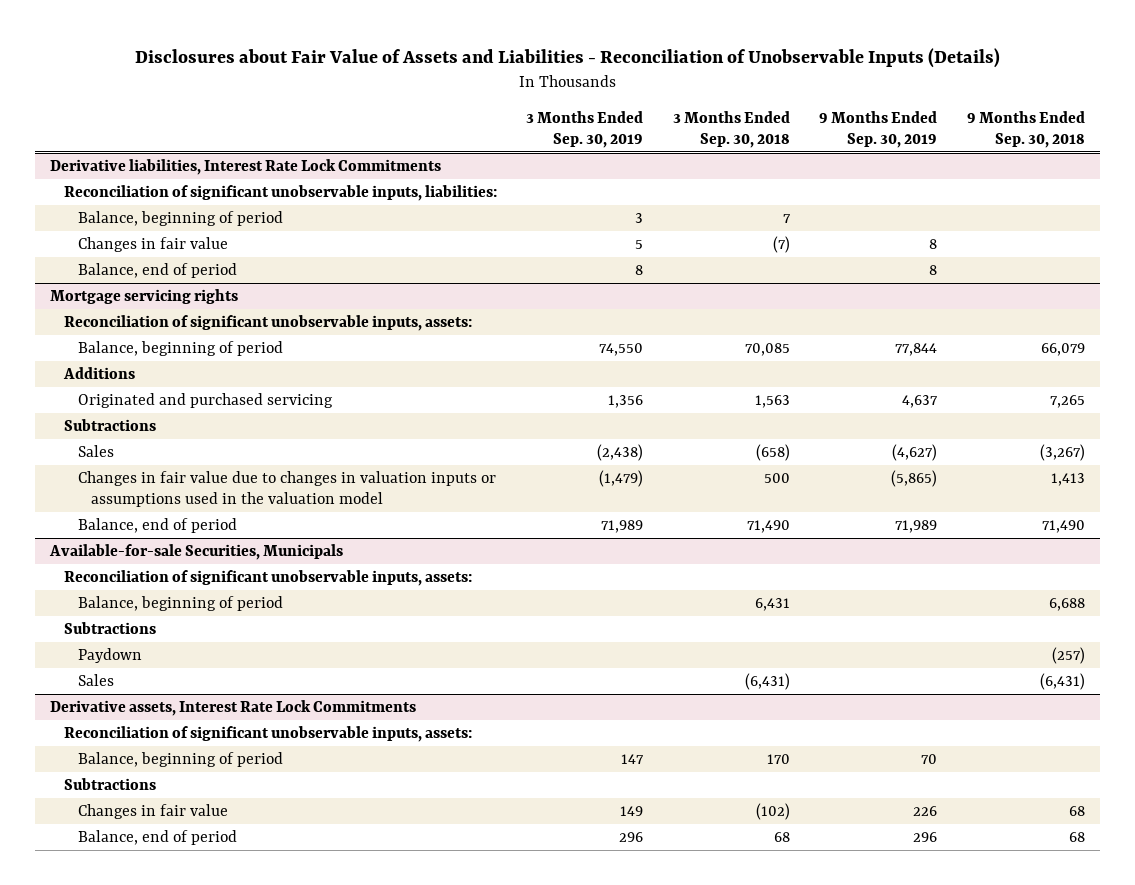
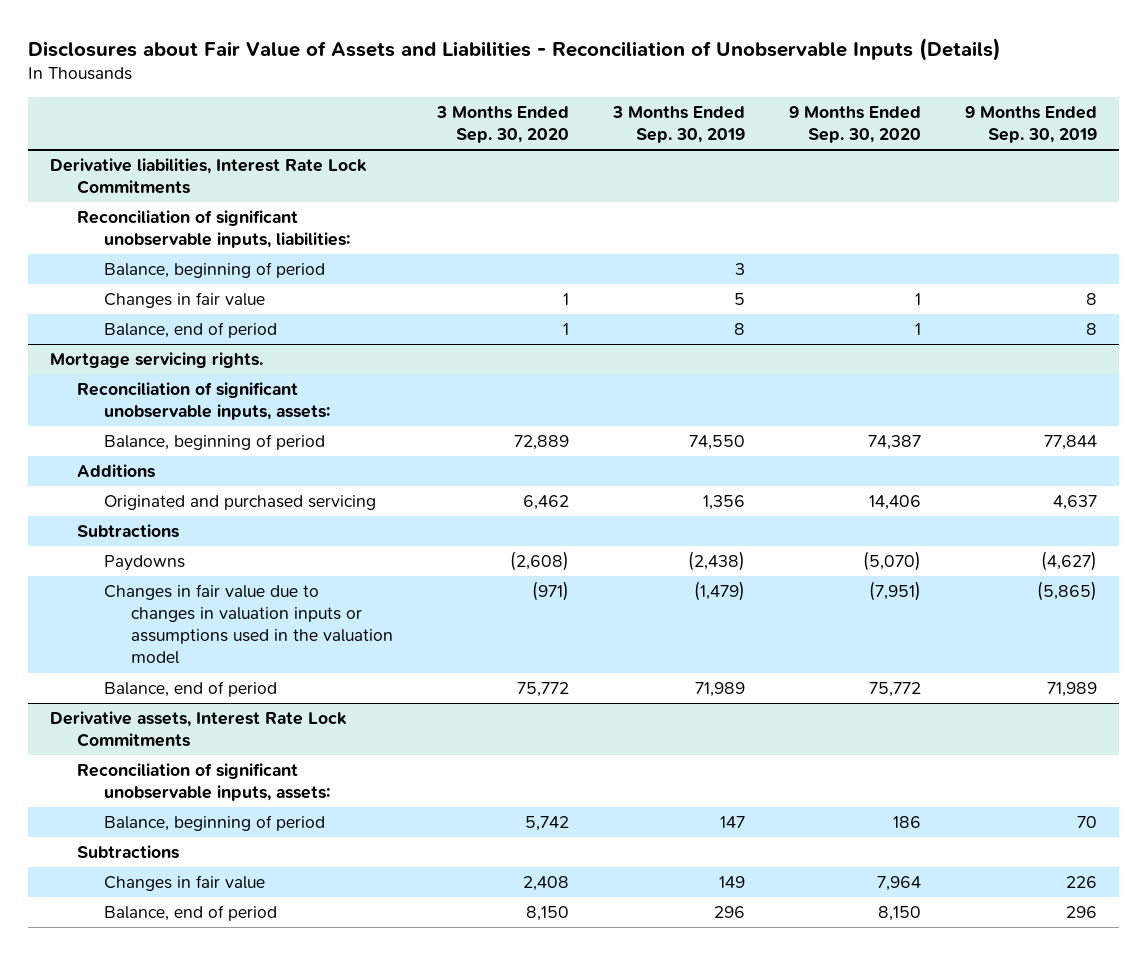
[672,111,790,148] 3 Months Ended Sep. 30, 2018 -> none
[967,111,1086,148] 9 Months Ended Sep. 30, 2018 -> none
none -> [435,106,569,144] 3 Months Ended Sep. 30, 2020
none -> [788,106,921,144] 9 Months Ended Sep. 30, 2020
[49,289,238,305] Mortgage servicing rights -> [50,352,264,369] Mortgage servicing rights.
[77,445,114,458] Sales -> [103,555,185,572] Paydowns
[48,544,343,561] Available-for-sale Securities, Municipals -> none
[63,570,472,587] Reconciliation of significant unobservable inputs, assets: -> none
[77,596,283,612] Balance, beginning of period -> none
[63,622,156,635] Subtractions -> none
[77,648,142,664] Paydown -> none
[77,674,114,687] Sales -> none

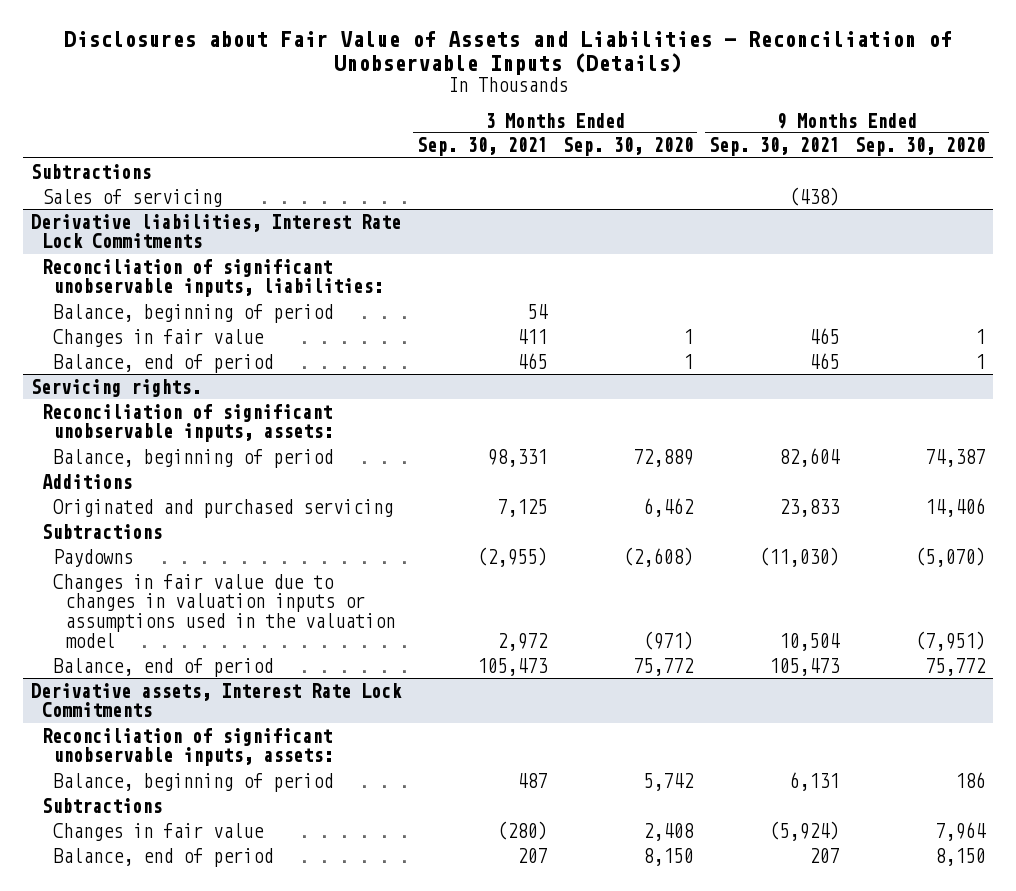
[611,106,745,144] 3 Months Ended Sep. 30, 2019 -> none
[964,106,1097,144] 9 Months Ended Sep. 30, 2019 -> none
none -> [416,137,547,157] Sep. 30, 2021
none -> [708,137,839,157] Sep. 30, 2021
none -> [30,163,151,179] Subtractions
none -> [42,188,223,207] Sales of servicing
[50,352,264,369] Mortgage servicing rights. -> [30,378,201,397] Servicing rights.

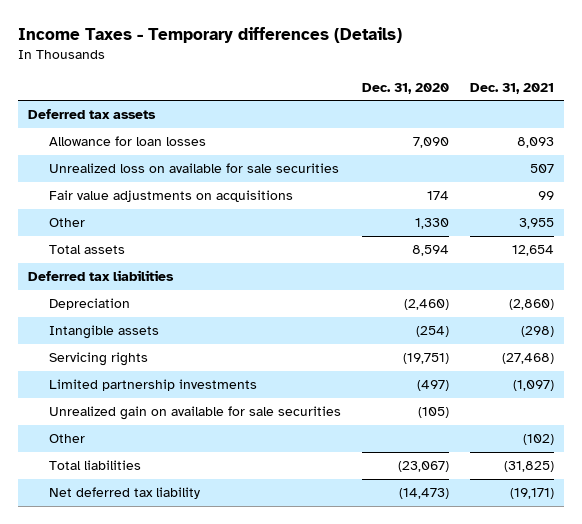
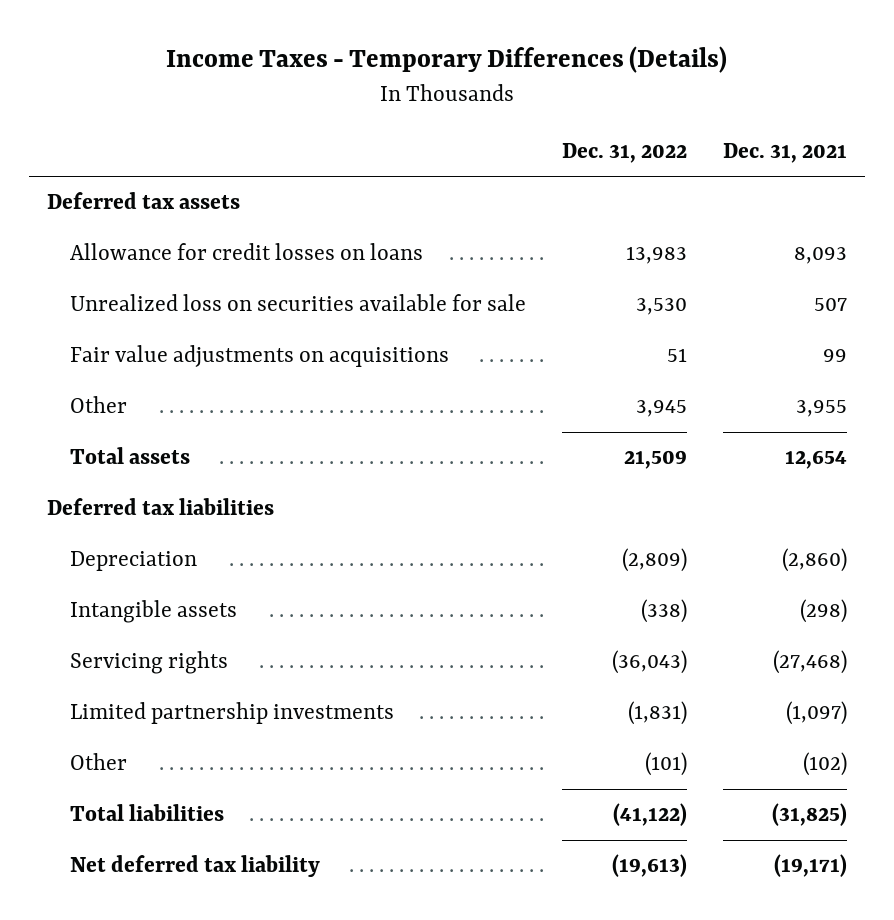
[17,26,402,43] Income Taxes - Temporary differences (Details) -> [166,46,728,74] Income Taxes - Temporary Differences (Details)
[362,82,450,94] Dec. 31, 2020 -> none
none -> [562,142,688,163] Dec. 31, 2022
[49,136,207,147] Allowance for loan losses -> [70,243,424,261] Allowance for credit losses on loans
[49,163,340,174] Unrealized loss on available for sale securities -> [70,294,527,312] Unrealized loss on securities available for sale
[49,406,342,421] Unrealized gain on available for sale securities -> none

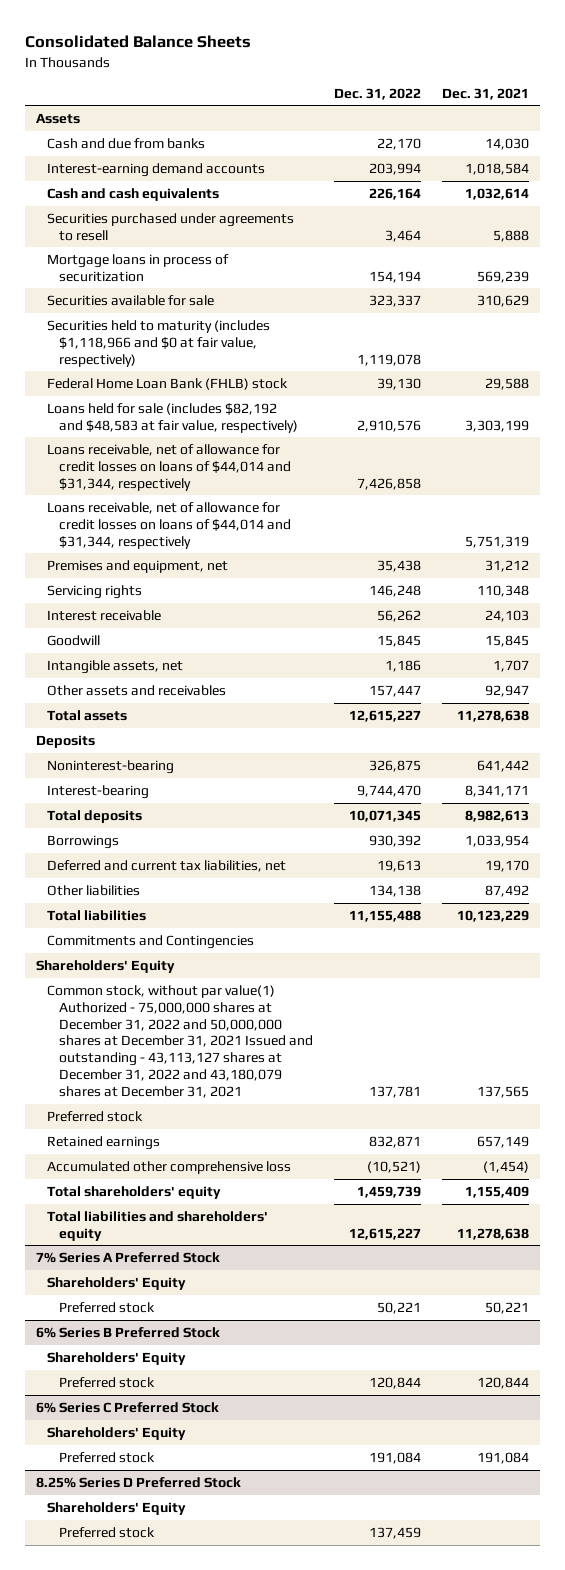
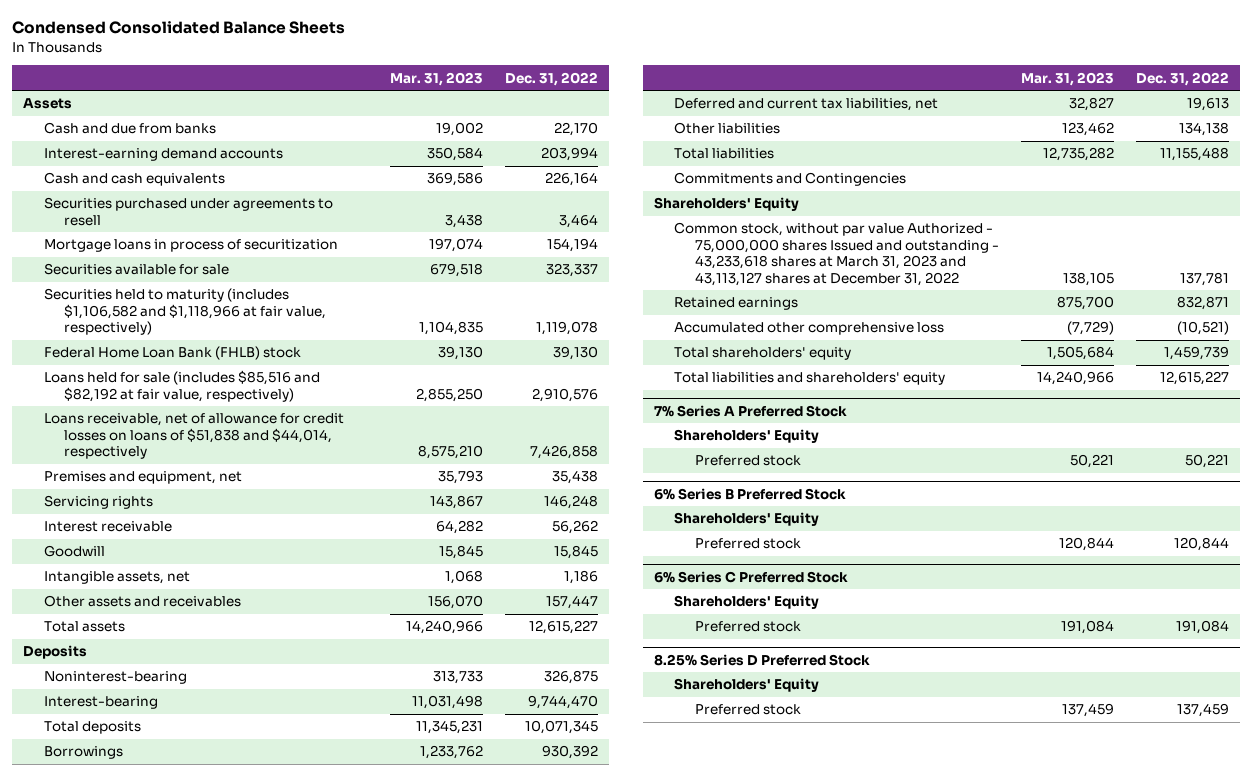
[25,35,252,49] Consolidated Balance Sheets -> [12,21,346,35] Condensed Consolidated Balance Sheets
[442,87,530,100] Dec. 31, 2021 -> none
none -> [390,71,484,86] Mar. 31, 2023
[47,319,271,367] Securities held to maturity (includes $1,118,966 and $0 at fair value, respectively) -> [43,288,327,336] Securities held to maturity (includes $1,106,582 and $1,118,966 at fair value, respectively)
[47,501,292,549] Loans receivable, net of allowance for credit losses on loans of $44,014 and $31,344, respectively -> none
[47,402,299,433] Loans held for sale (includes $82,192 and $48,583 at fair value, respectively) -> [43,370,320,402] Loans held for sale (includes $85,516 and $82,192 at fair value, respectively)
[47,443,292,491] Loans receivable, net of allowance for credit losses on loans of $44,014 and $31,344, respectively -> [43,413,344,460] Loans receivable, net of allowance for credit losses on loans of $51,838 and $44,014, respectively
[47,1110,144,1122] Preferred stock -> none
[47,984,314,1098] Common stock, without par value(1) Authorized - 75,000,000 shares at December 31, 2022 and 50,000,000 shares at December 31, 2021 Issued and outstanding - 43,113,127 shares at December 31, 2022 and 43,180,079 shares at December 31, 2021 -> [674,222,999,286] Common stock, without par value Authorized - 75,000,000 shares Issued and outstanding - 43,233,618 shares at March 31, 2023 and 43,113,127 shares at December 31, 2022

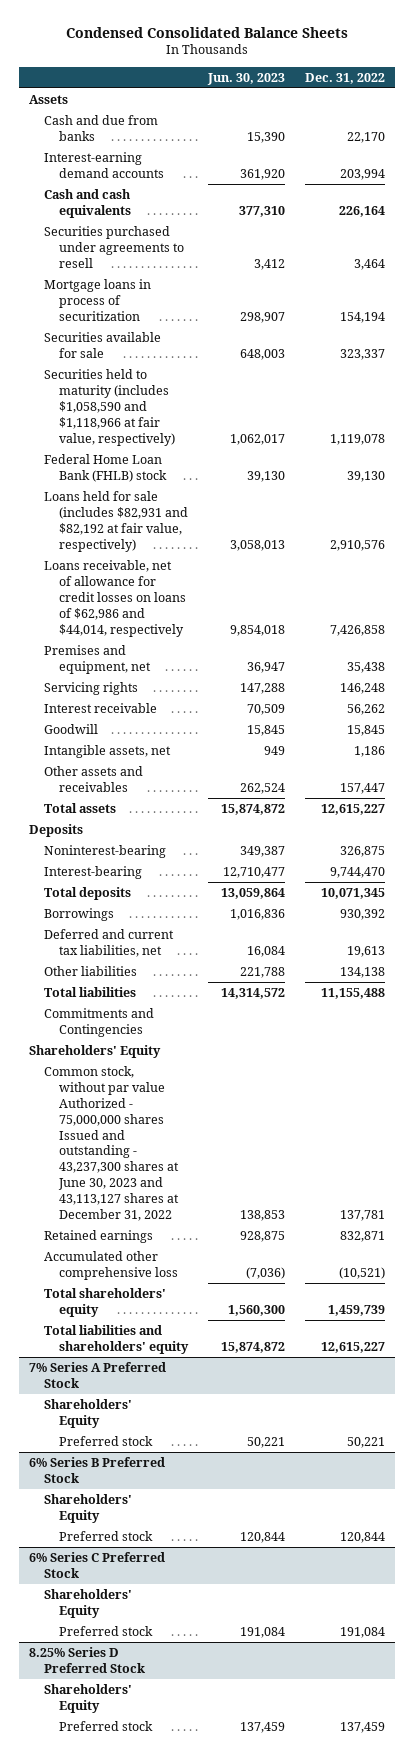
[390,71,484,86] Mar. 31, 2023 -> none
none -> [207,72,286,85] Jun. 30, 2023
[43,288,327,336] Securities held to maturity (includes $1,106,582 and $1,118,966 at fair value, respectively) -> [43,369,176,446] Securities held to maturity (includes $1,058,590 and $1,118,966 at fair value, respectively)
[43,370,320,402] Loans held for sale (includes $85,516 and $82,192 at fair value, respectively) -> [43,491,189,552] Loans held for sale (includes $82,931 and $82,192 at fair value, respectively)
[43,413,344,460] Loans receivable, net of allowance for credit losses on loans of $51,838 and $44,014, respectively -> [43,560,187,637] Loans receivable, net of allowance for credit losses on loans of $62,986 and $44,014, respectively
[674,222,999,286] Common stock, without par value Authorized - 75,000,000 shares Issued and outstanding - 43,233,618 shares at March 31, 2023 and 43,113,127 shares at December 31, 2022 -> [43,1066,180,1222] Common stock, without par value Authorized - 75,000,000 shares Issued and outstanding - 43,237,300 shares at June 30, 2023 and 43,113,127 shares at December 31, 2022

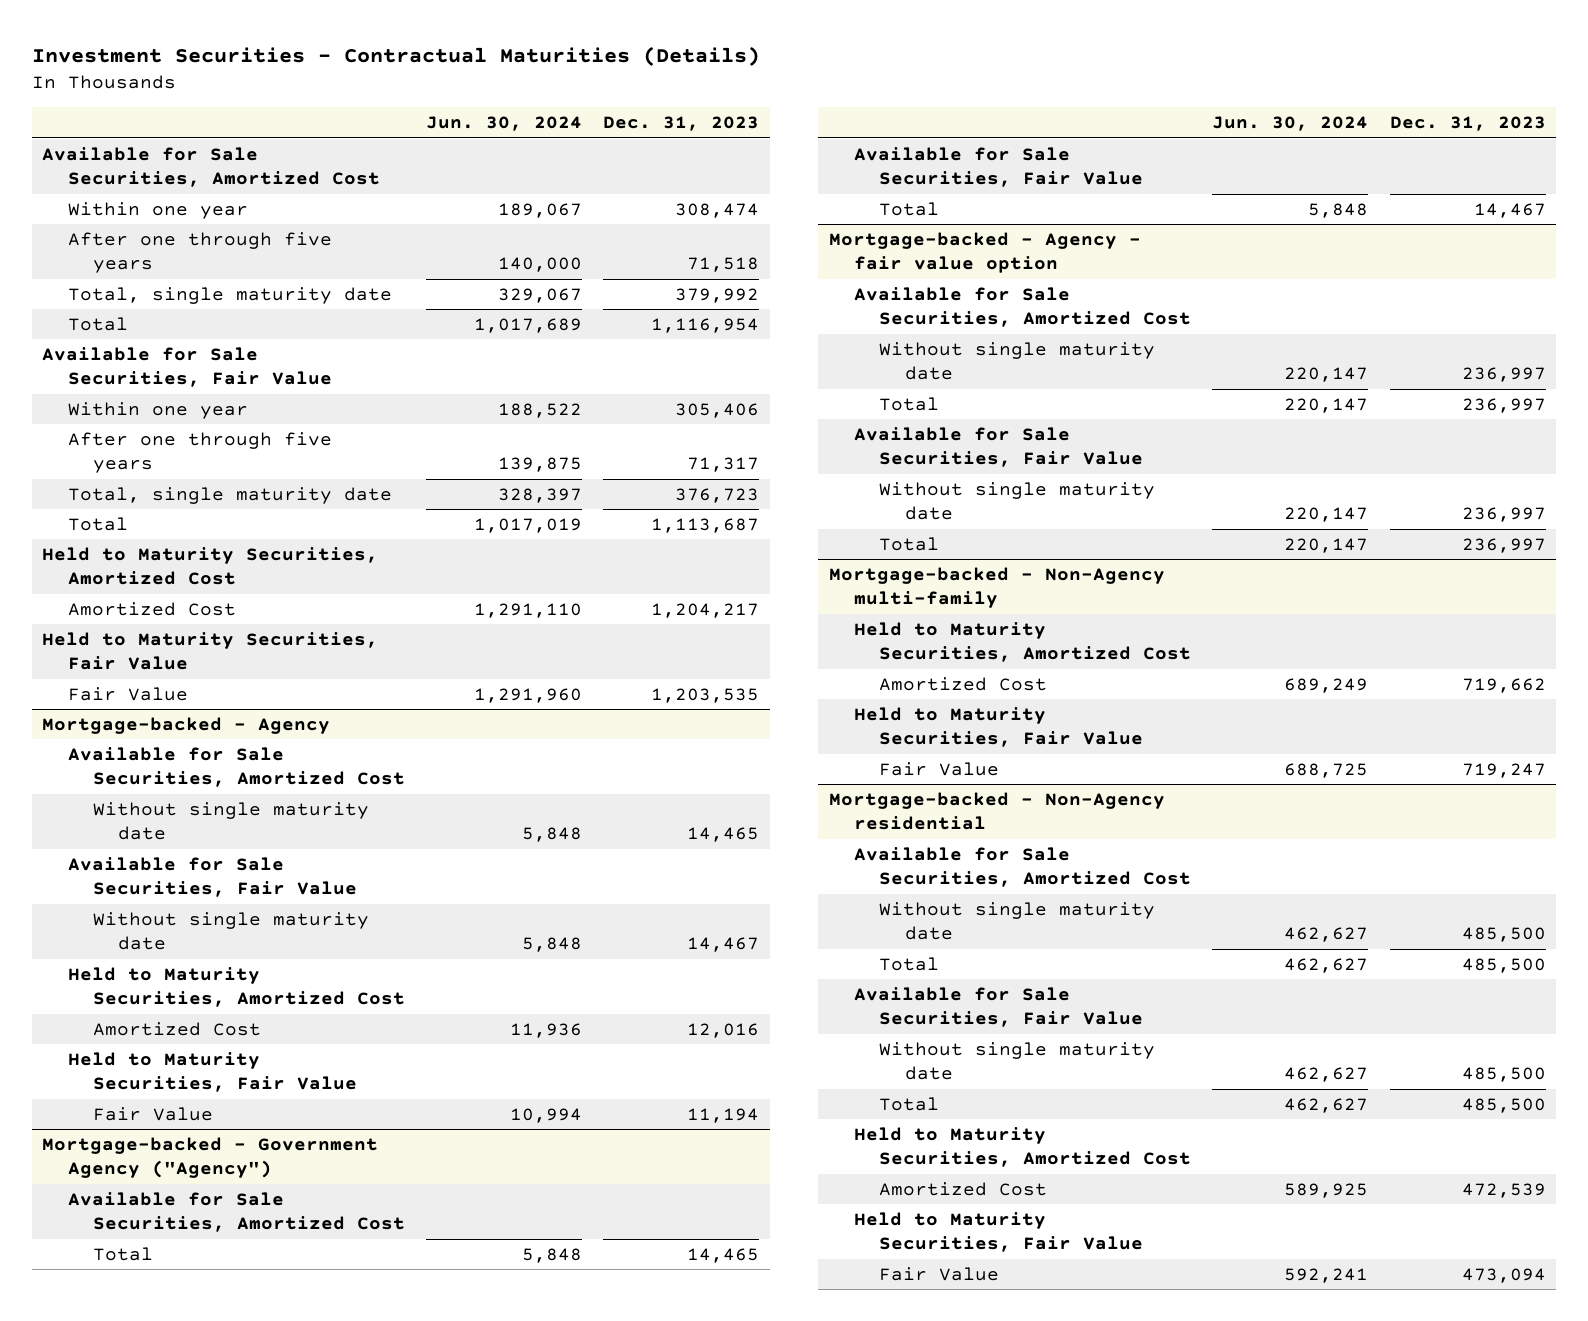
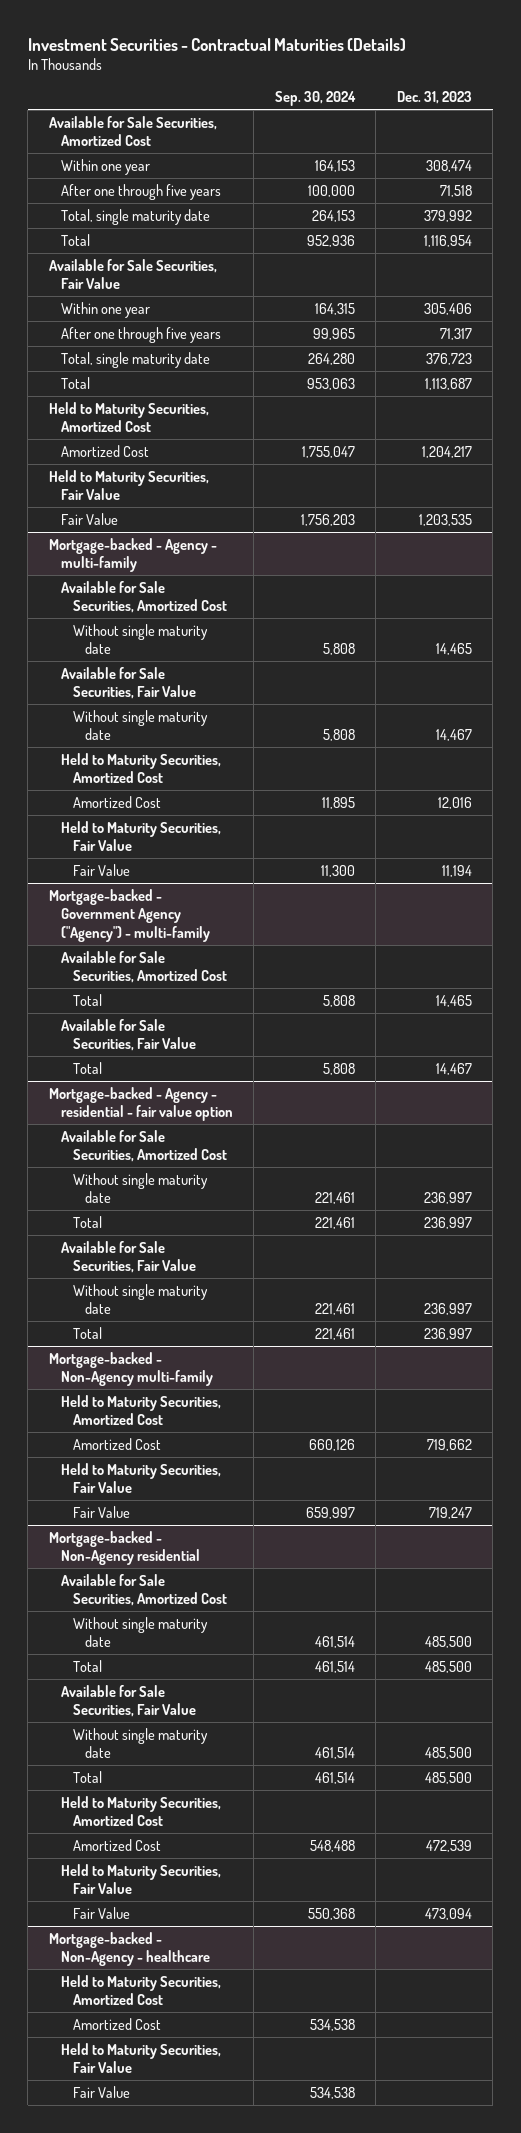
[426,116,583,132] Jun. 30, 2024 -> none
none -> [274,91,356,107] Sep. 30, 2024
[42,716,331,734] Mortgage-backed - Agency -> [48,537,217,573] Mortgage-backed - Agency - multi-family
[42,1136,379,1179] Mortgage-backed - Government Agency ("Agency") -> [48,888,210,942] Mortgage-backed - Government Agency ("Agency") - multi-family
[828,231,1141,274] Mortgage-backed - Agency - fair value option -> [48,1086,233,1122] Mortgage-backed - Agency - residential - fair value option
none -> [48,1931,210,1967] Mortgage-backed - Non-Agency - healthcare
none -> [60,1974,221,2006] Held to Maturity Securities, Amortized Cost
none -> [73,2017,162,2030] Amortized Cost
none -> [60,2042,221,2074] Held to Maturity Securities, Fair Value
none -> [73,2085,131,2098] Fair Value

